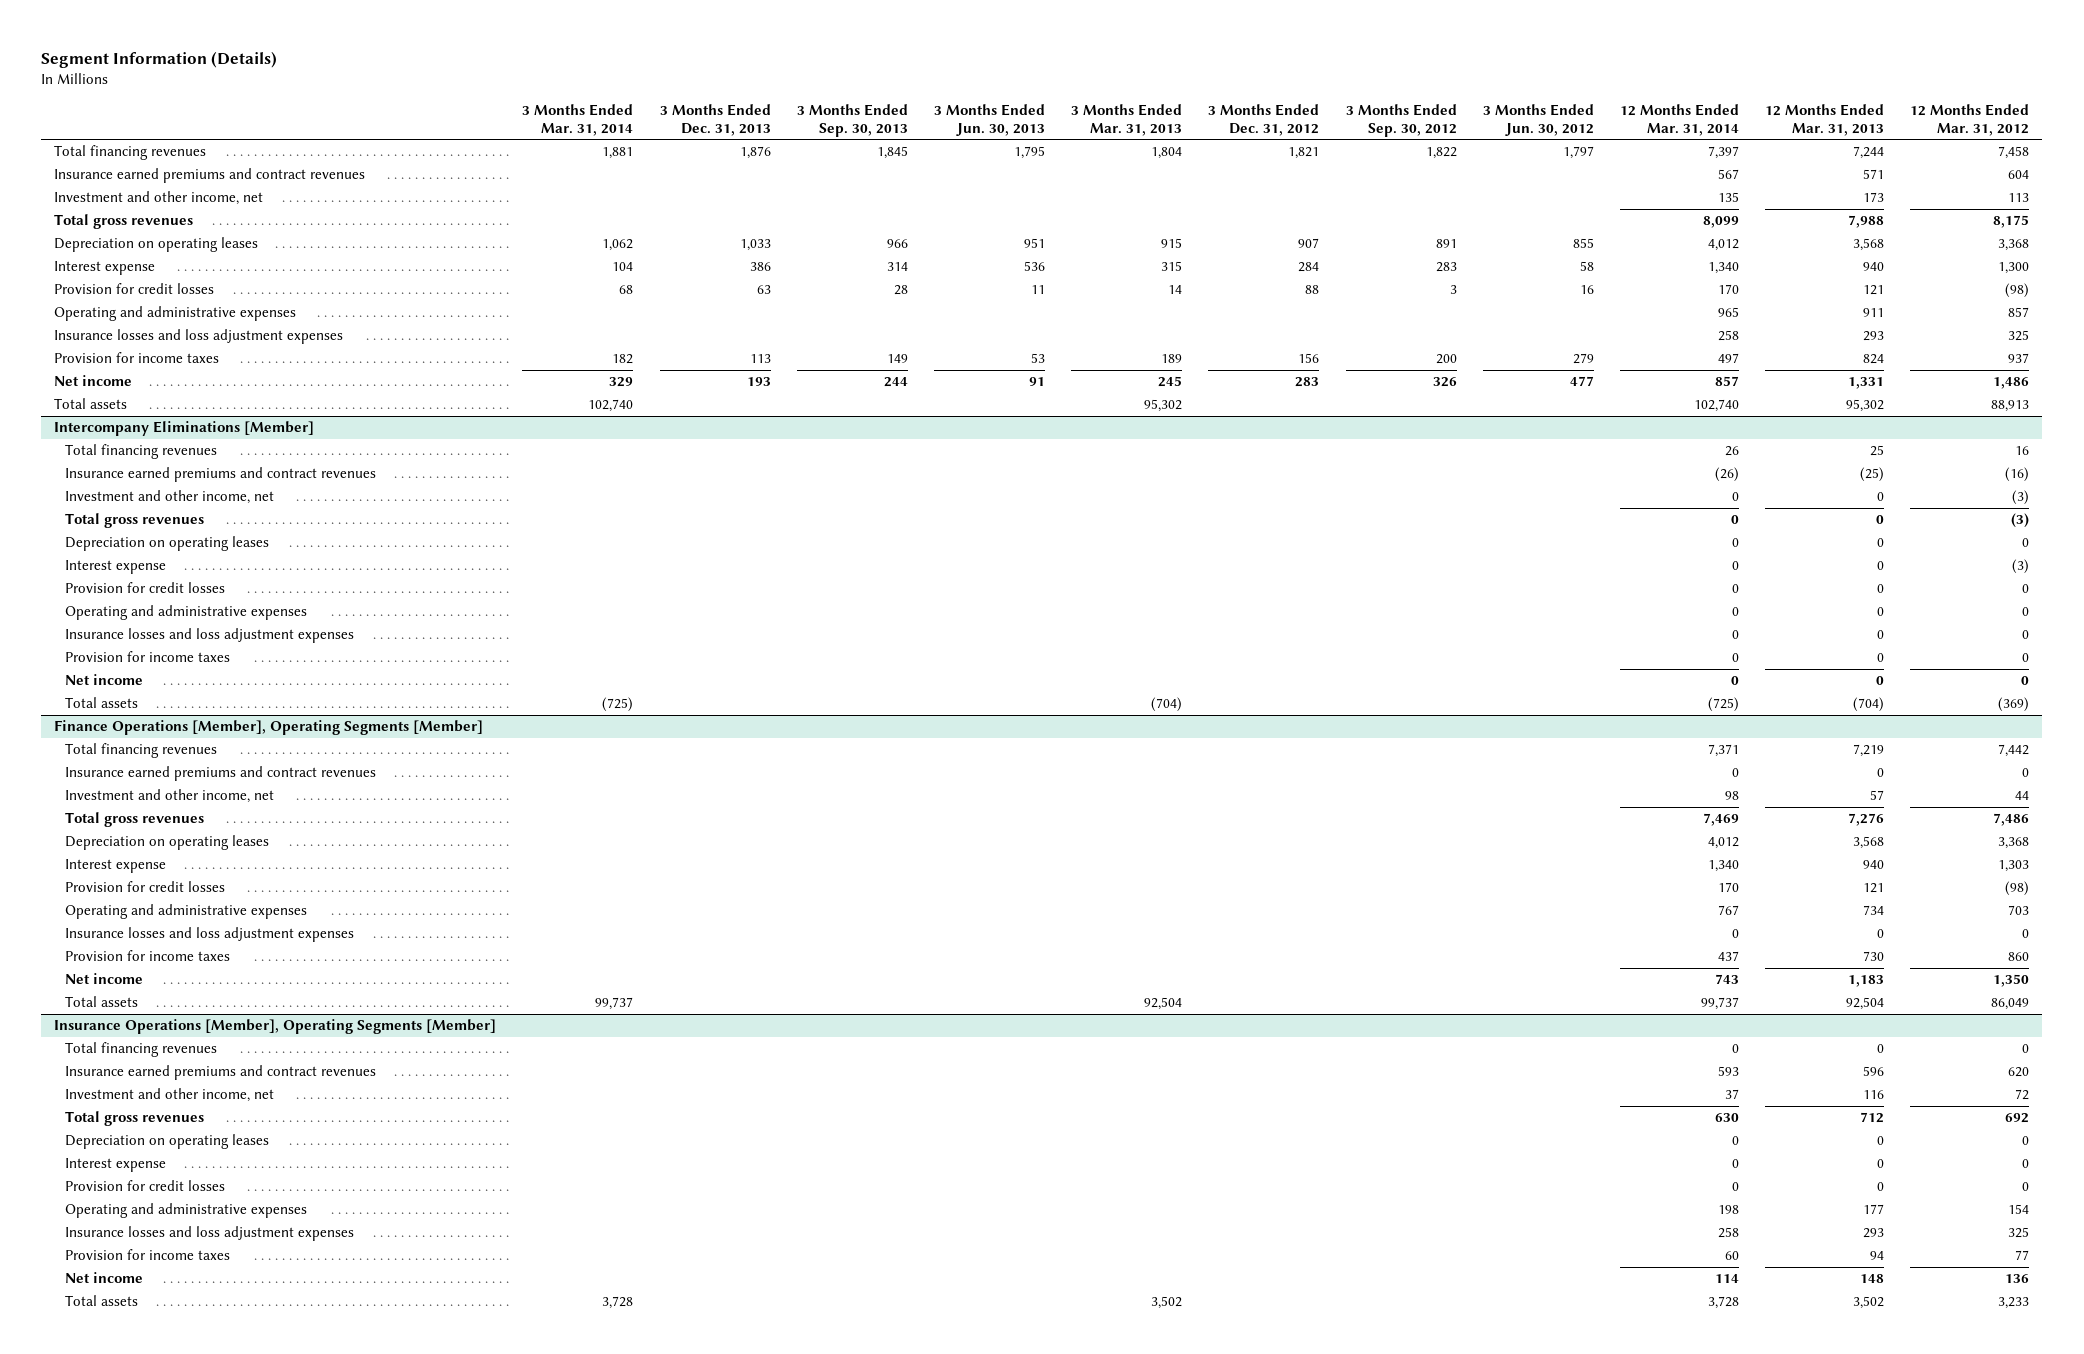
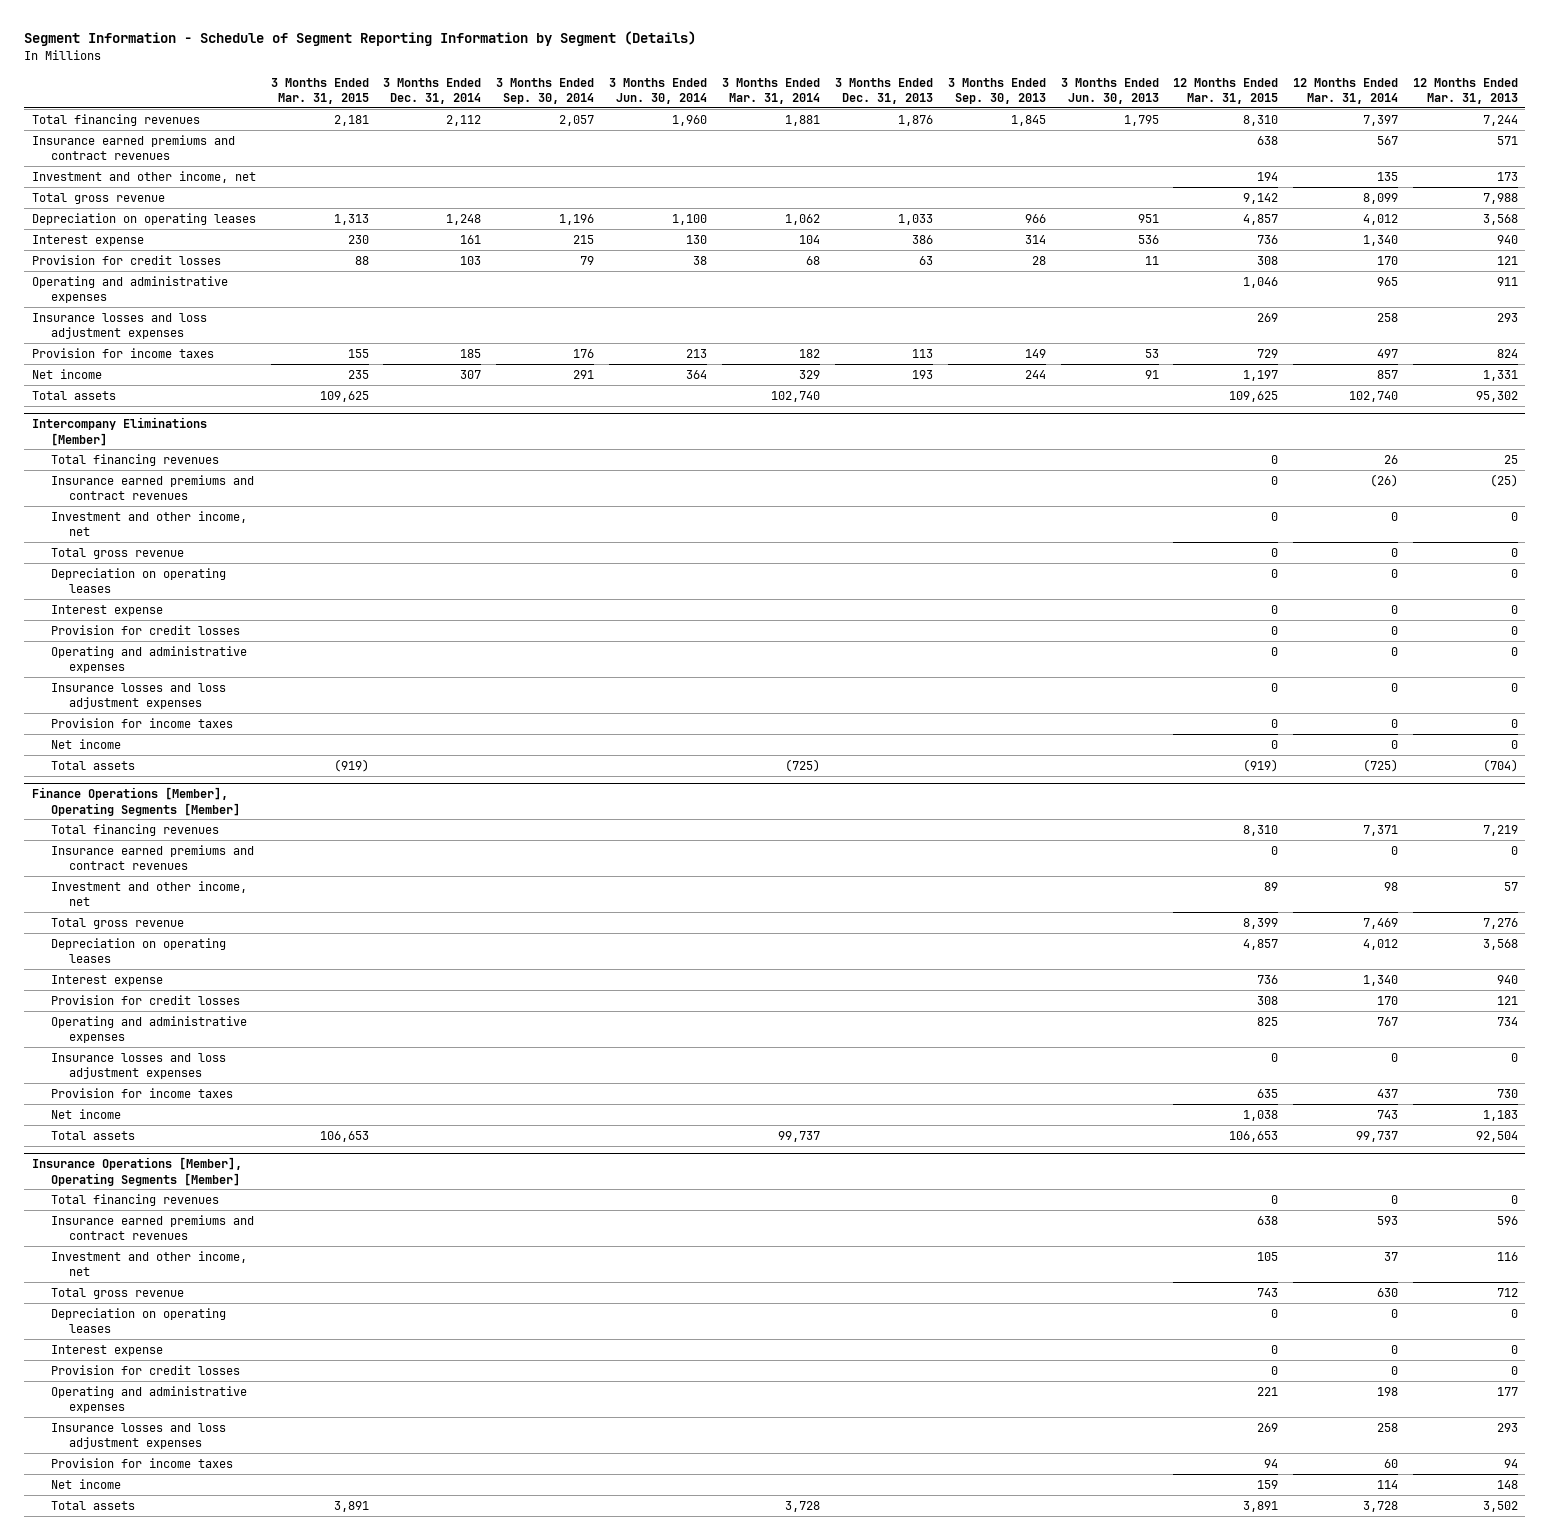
[41,51,278,69] Segment Information (Details) -> [24,31,697,47] Segment Information - Schedule of Segment Reporting Information by Segment (Details)
[1071,104,1183,136] 3 Months Ended Mar. 31, 2013 -> none
[1208,104,1320,136] 3 Months Ended Dec. 31, 2012 -> none
[1345,104,1457,137] 3 Months Ended Sep. 30, 2012 -> none
[1482,104,1594,136] 3 Months Ended Jun. 30, 2012 -> none
[1910,104,2030,136] 12 Months Ended Mar. 31, 2012 -> none
none -> [270,77,369,105] 3 Months Ended Mar. 31, 2015
none -> [383,77,482,105] 3 Months Ended Dec. 31, 2014
none -> [496,77,595,105] 3 Months Ended Sep. 30, 2014
none -> [609,77,708,105] 3 Months Ended Jun. 30, 2014
none -> [1173,77,1279,105] 12 Months Ended Mar. 31, 2015
[54,214,194,230] Total gross revenues -> [31,192,165,204] Total gross revenue
[65,513,205,529] Total gross revenues -> [50,547,184,559] Total gross revenue
[65,812,205,828] Total gross revenues -> [50,917,184,929] Total gross revenue
[65,1111,205,1127] Total gross revenues -> [50,1287,184,1299] Total gross revenue

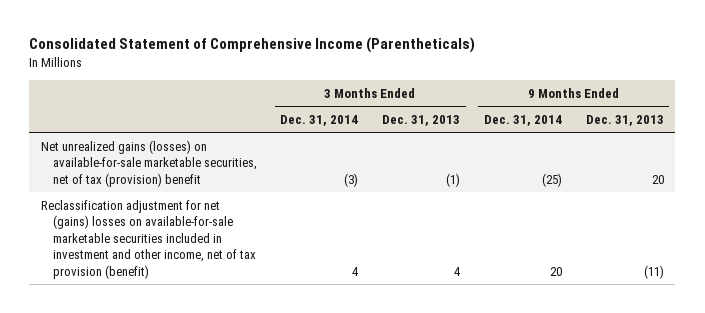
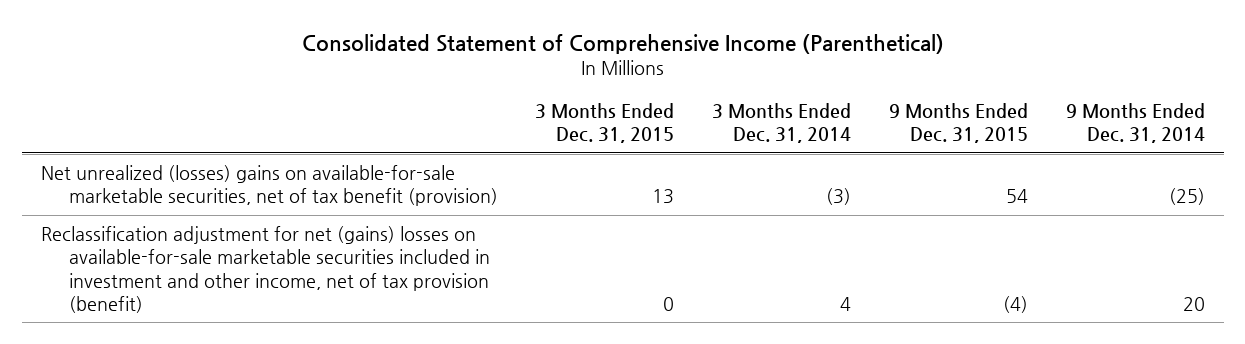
[29,37,476,54] Consolidated Statement of Comprehensive Income (Parentheticals) -> [301,33,944,54] Consolidated Statement of Comprehensive Income (Parenthetical)
[382,114,461,126] Dec. 31, 2013 -> none
[585,114,664,126] Dec. 31, 2013 -> none
none -> [535,103,675,144] 3 Months Ended Dec. 31, 2015
none -> [889,103,1029,144] 9 Months Ended Dec. 31, 2015
[40,139,257,187] Net unrealized gains (losses) on available-for-sale marketable securities, net of tax (provision) benefit -> [40,165,498,207] Net unrealized (losses) gains on available-for-sale marketable securities, net of tax benefit (provision)

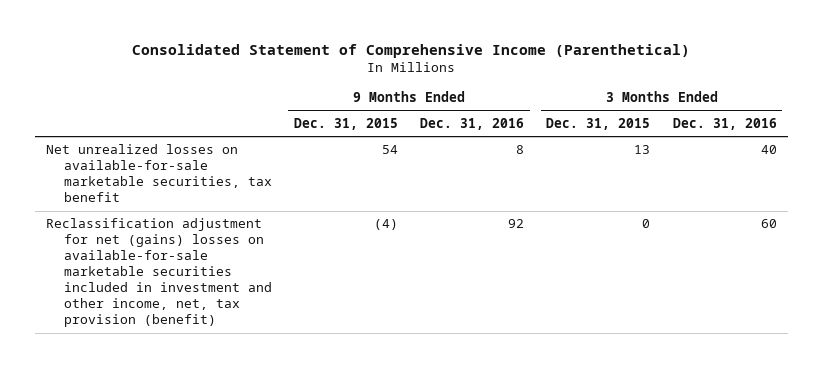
[712,103,852,144] 3 Months Ended Dec. 31, 2014 -> none
[1065,103,1205,144] 9 Months Ended Dec. 31, 2014 -> none
none -> [420,118,525,131] Dec. 31, 2016
none -> [672,118,777,131] Dec. 31, 2016
[40,165,498,207] Net unrealized (losses) gains on available-for-sale marketable securities, net of tax benefit (provision) -> [46,144,272,203] Net unrealized losses on available-for-sale marketable securities, tax benefit
[40,226,490,313] Reclassification adjustment for net (gains) losses on available-for-sale marketable securities included in investment and other income, net of tax provision (benefit) -> [46,218,272,328] Reclassification adjustment for net (gains) losses on available-for-sale marketable securities included in investment and other income, net, tax provision (benefit)

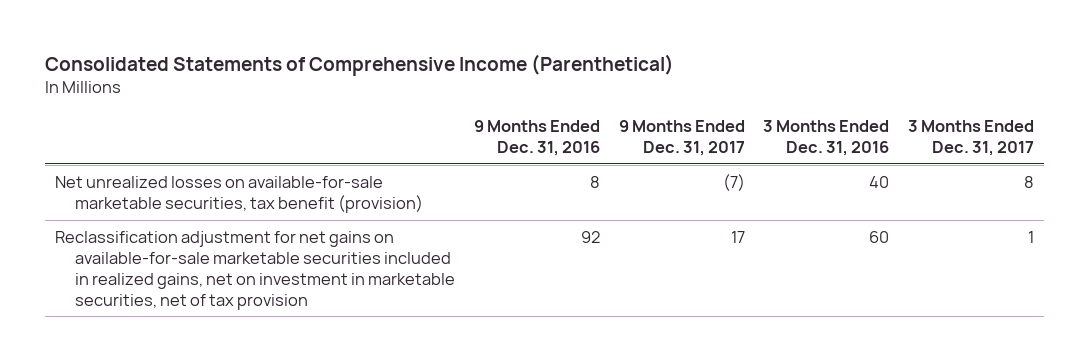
[132,43,691,58] Consolidated Statement of Comprehensive Income (Parenthetical) -> [45,53,675,76] Consolidated Statements of Comprehensive Income (Parenthetical)
[293,118,398,131] Dec. 31, 2015 -> none
[546,118,651,131] Dec. 31, 2015 -> none
none -> [618,120,745,156] 9 Months Ended Dec. 31, 2017
none -> [908,120,1035,156] 3 Months Ended Dec. 31, 2017
[46,144,272,203] Net unrealized losses on available-for-sale marketable securities, tax benefit -> [54,175,424,213] Net unrealized losses on available-for-sale marketable securities, tax benefit (provision)
[46,218,272,328] Reclassification adjustment for net (gains) losses on available-for-sale marketable securities included in investment and other income, net, tax provision (benefit) -> [54,230,456,310] Reclassification adjustment for net gains on available-for-sale marketable securities included in realized gains, net on investment in marketable securities, net of tax provision

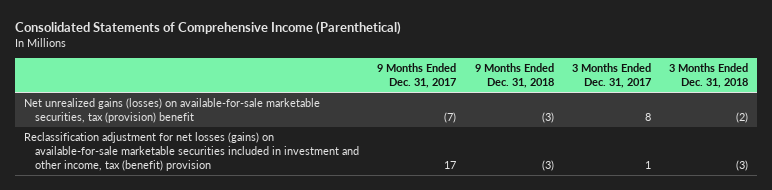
[473,120,600,156] 9 Months Ended Dec. 31, 2016 -> none
[763,120,890,156] 3 Months Ended Dec. 31, 2016 -> none
none -> [474,63,554,89] 9 Months Ended Dec. 31, 2018
none -> [668,63,748,89] 3 Months Ended Dec. 31, 2018
[54,175,424,213] Net unrealized losses on available-for-sale marketable securities, tax benefit (provision) -> [24,97,321,123] Net unrealized gains (losses) on available-for-sale marketable securities, tax (provision) benefit
[54,230,456,310] Reclassification adjustment for net gains on available-for-sale marketable securities included in realized gains, net on investment in marketable securities, net of tax provision -> [24,131,360,172] Reclassification adjustment for net losses (gains) on available-for-sale marketable securities included in investment and other income, tax (benefit) provision

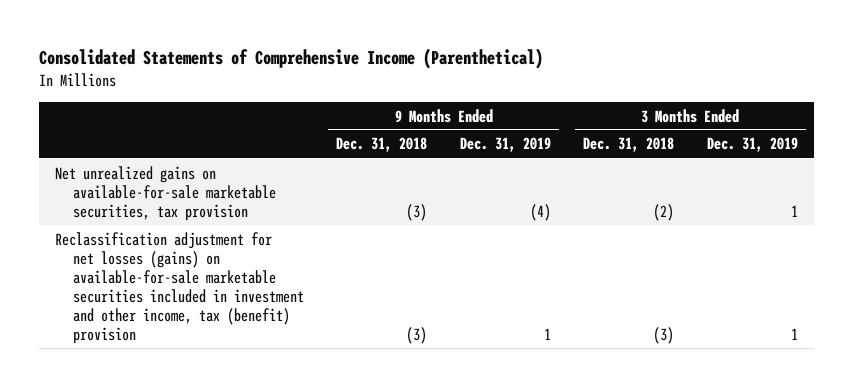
[377,63,457,89] 9 Months Ended Dec. 31, 2017 -> none
[571,63,651,89] 3 Months Ended Dec. 31, 2017 -> none
none -> [459,137,551,153] Dec. 31, 2019
none -> [706,137,798,153] Dec. 31, 2019
[24,97,321,123] Net unrealized gains (losses) on available-for-sale marketable securities, tax (provision) benefit -> [54,165,277,221] Net unrealized gains on available-for-sale marketable securities, tax provision

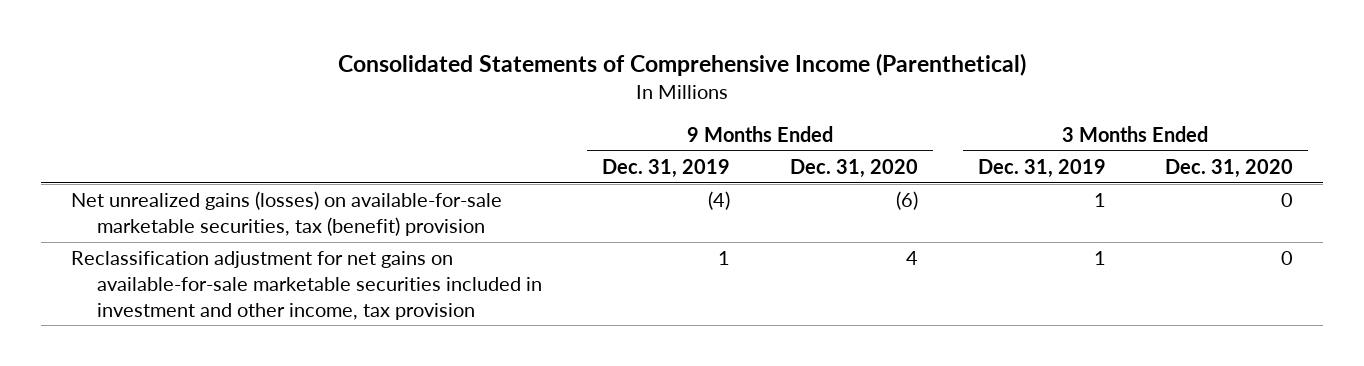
[336,137,428,153] Dec. 31, 2018 -> none
[583,137,675,153] Dec. 31, 2018 -> none
none -> [789,159,918,179] Dec. 31, 2020
none -> [1165,159,1294,179] Dec. 31, 2020
[54,165,277,221] Net unrealized gains on available-for-sale marketable securities, tax provision -> [70,191,502,236] Net unrealized gains (losses) on available-for-sale marketable securities, tax (benefit) provision
[54,231,305,344] Reclassification adjustment for net losses (gains) on available-for-sale marketable securities included in investment and other income, tax (benefit) provision -> [70,251,542,320] Reclassification adjustment for net gains on available-for-sale marketable securities included in investment and other income, tax provision

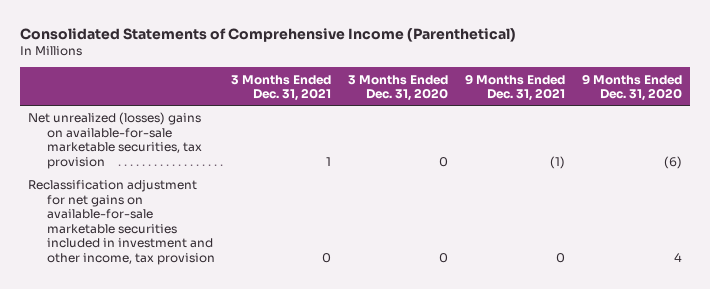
[601,159,730,179] Dec. 31, 2019 -> none
[977,159,1106,179] Dec. 31, 2019 -> none
none -> [231,74,332,102] 3 Months Ended Dec. 31, 2021
none -> [464,73,565,102] 9 Months Ended Dec. 31, 2021
[70,191,502,236] Net unrealized gains (losses) on available-for-sale marketable securities, tax (benefit) provision -> [28,112,202,169] Net unrealized (losses) gains on available-for-sale marketable securities, tax provision

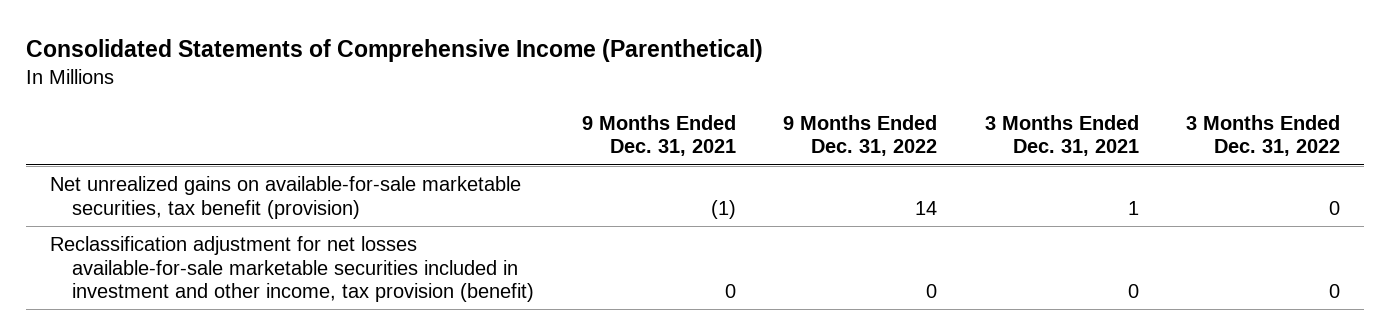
[348,74,449,102] 3 Months Ended Dec. 31, 2020 -> none
[581,73,682,102] 9 Months Ended Dec. 31, 2020 -> none
none -> [783,114,938,157] 9 Months Ended Dec. 31, 2022
none -> [1186,114,1341,157] 3 Months Ended Dec. 31, 2022
[28,112,202,169] Net unrealized (losses) gains on available-for-sale marketable securities, tax provision -> [49,176,521,219] Net unrealized gains on available-for-sale marketable securities, tax benefit (provision)
[28,180,215,265] Reclassification adjustment for net gains on available-for-sale marketable securities included in investment and other income, tax provision -> [49,236,535,302] Reclassification adjustment for net losses available-for-sale marketable securities included in investment and other income, tax provision (benefit)

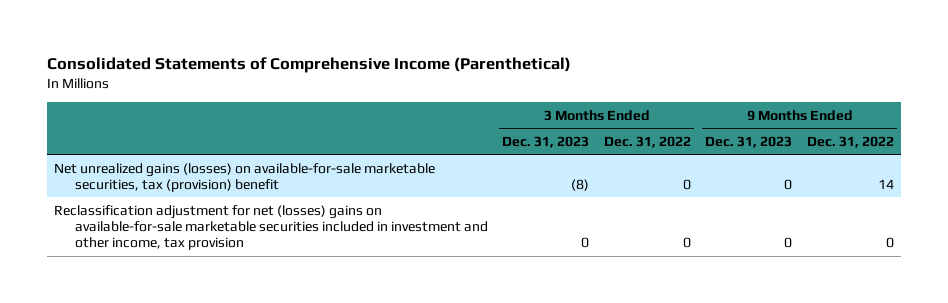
[581,114,736,157] 9 Months Ended Dec. 31, 2021 -> none
[984,114,1139,157] 3 Months Ended Dec. 31, 2021 -> none
none -> [502,135,590,148] Dec. 31, 2023
none -> [705,135,793,148] Dec. 31, 2023
[49,176,521,219] Net unrealized gains on available-for-sale marketable securities, tax benefit (provision) -> [54,162,436,192] Net unrealized gains (losses) on available-for-sale marketable securities, tax (provision) benefit
[49,236,535,302] Reclassification adjustment for net losses available-for-sale marketable securities included in investment and other income, tax provision (benefit) -> [54,204,488,251] Reclassification adjustment for net (losses) gains on available-for-sale marketable securities included in investment and other income, tax provision

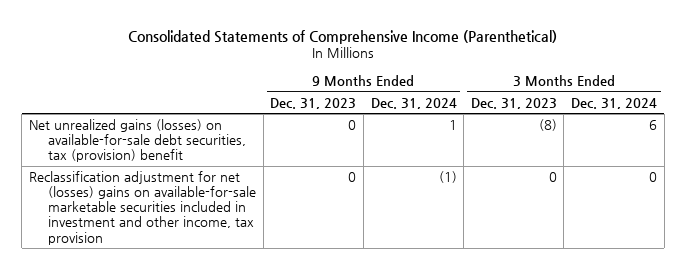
[603,135,691,148] Dec. 31, 2022 -> none
[806,135,894,148] Dec. 31, 2022 -> none
none -> [370,97,457,109] Dec. 31, 2024
none -> [571,97,658,109] Dec. 31, 2024
[54,162,436,192] Net unrealized gains (losses) on available-for-sale marketable securities, tax (provision) benefit -> [28,119,247,163] Net unrealized gains (losses) on available-for-sale debt securities, tax (provision) benefit

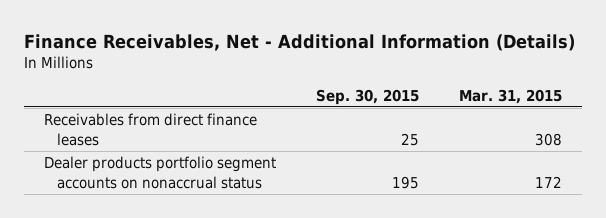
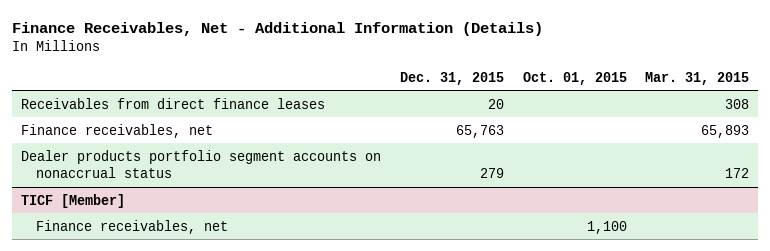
[316,88,420,105] Sep. 30, 2015 -> none
none -> [399,71,504,85] Dec. 31, 2015
none -> [522,71,627,85] Oct. 01, 2015
none -> [21,123,214,138] Finance receivables, net
none -> [21,193,126,208] TICF [Member]
none -> [36,219,229,234] Finance receivables, net

